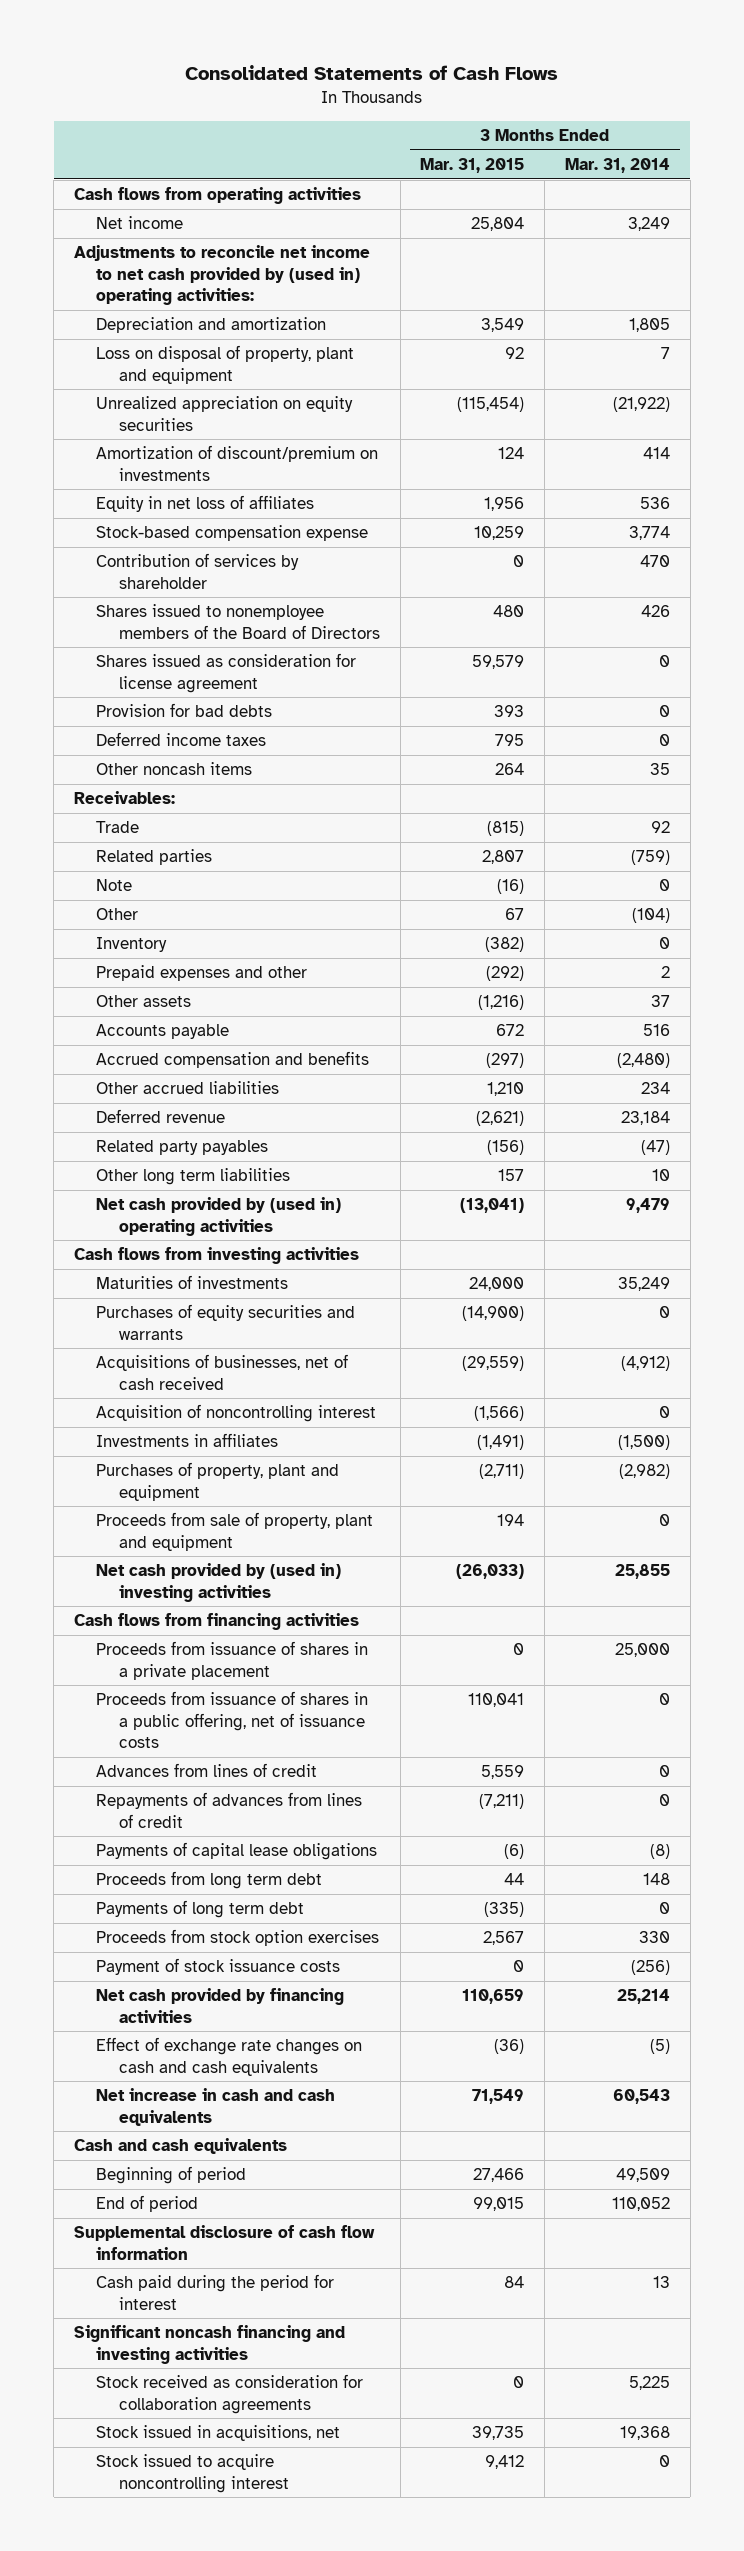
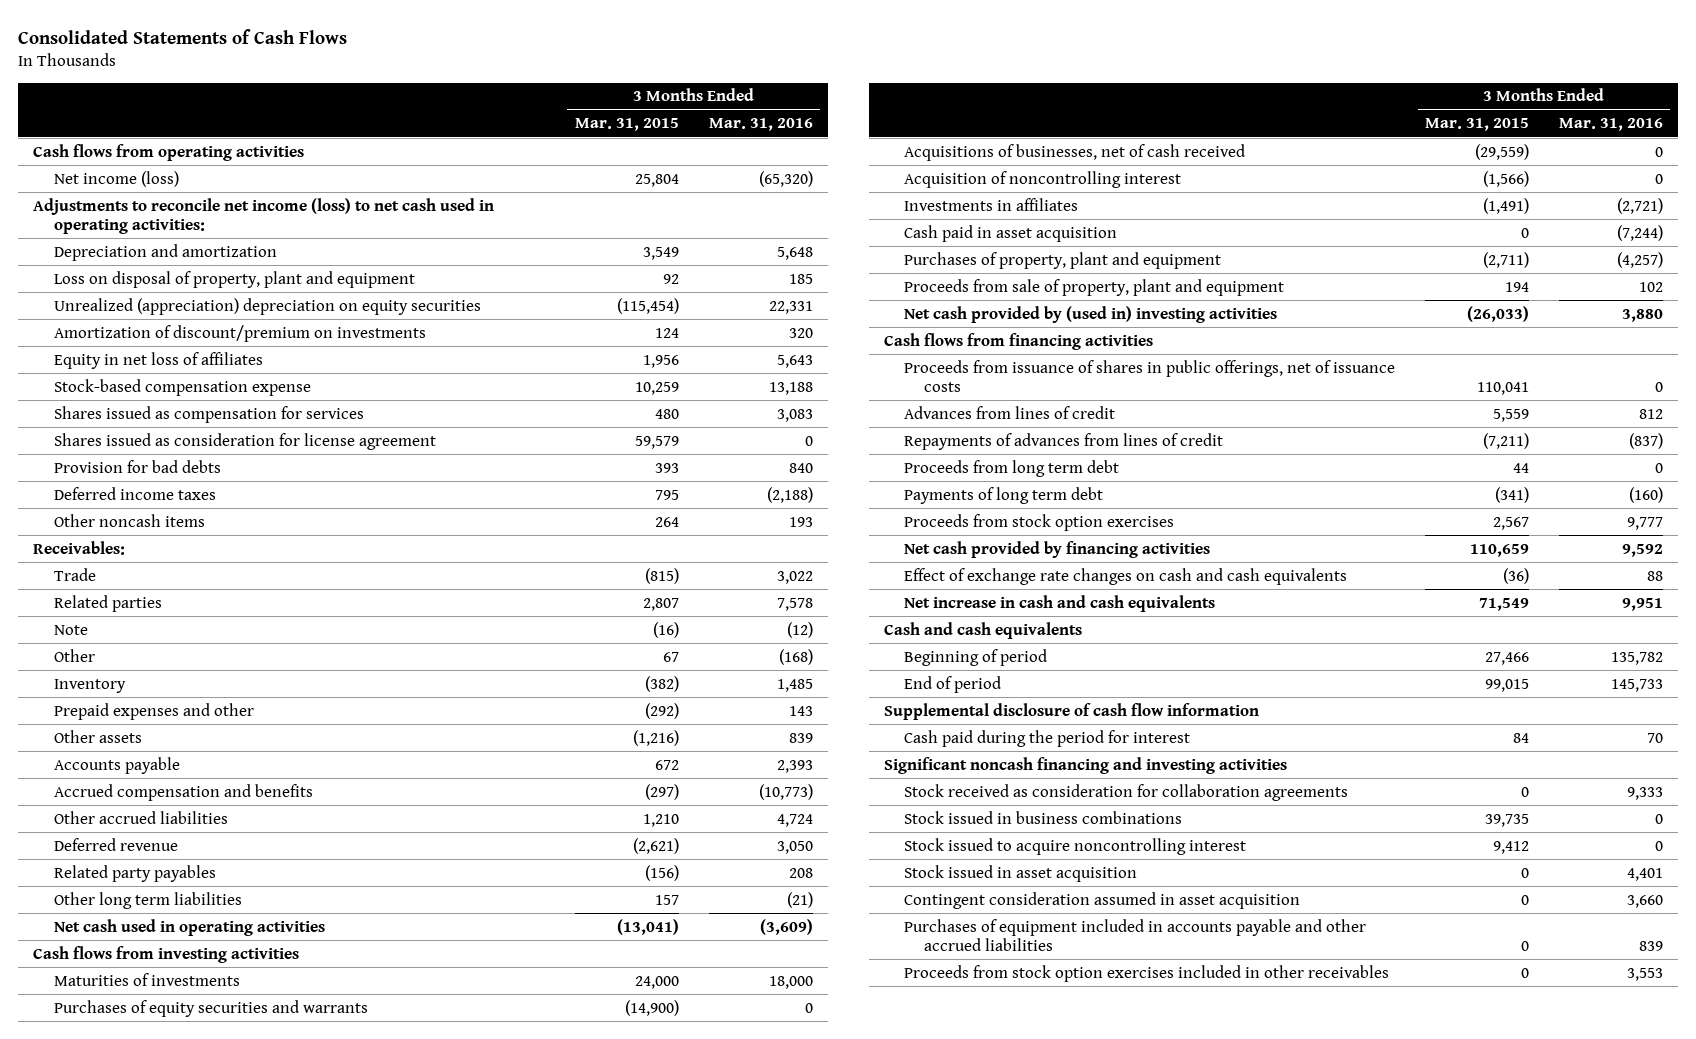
[564,158,670,174] Mar. 31, 2014 -> none
none -> [708,118,813,132] Mar. 31, 2016
[96,216,184,230] Net income -> [53,170,179,187] Net income (loss)
[73,245,370,305] Adjustments to reconcile net income to net cash provided by (used in) operating activities: -> [33,197,495,234] Adjustments to reconcile net income (loss) to net cash used in operating activities:
[96,396,354,431] Unrealized appreciation on equity securities -> [53,297,481,315] Unrealized (appreciation) depreciation on equity securities
[96,553,300,589] Contribution of services by shareholder -> none
[96,604,380,639] Shares issued to nonemployee members of the Board of Directors -> none
none -> [53,405,364,423] Shares issued as compensation for services
[96,1197,342,1236] Net cash provided by (used in) operating activities -> [53,918,325,936] Net cash used in operating activities
none -> [904,224,1118,242] Cash paid in asset acquisition
[96,1641,369,1680] Proceeds from issuance of shares in a private placement -> none
[96,1691,369,1748] Proceeds from issuance of shares in a public offering, net of issuance costs -> [904,359,1396,392] Proceeds from issuance of shares in public offerings, net of issuance costs
[96,1842,378,1861] Payments of capital lease obligations -> none
[484,1902,525,1918] (335) -> [1495,486,1530,503] (341)
[96,1958,341,1976] Payment of stock issuance costs -> none
[96,2425,341,2442] Stock issued in acquisitions, net -> [904,810,1183,824] Stock issued in business combinations
none -> [904,864,1138,882] Stock issued in asset acquisition
none -> [904,891,1301,909] Contingent consideration assumed in asset acquisition
none -> [904,918,1367,951] Purchases of equipment included in accounts payable and other accrued liabilities
none -> [904,964,1390,982] Proceeds from stock option exercises included in other receivables

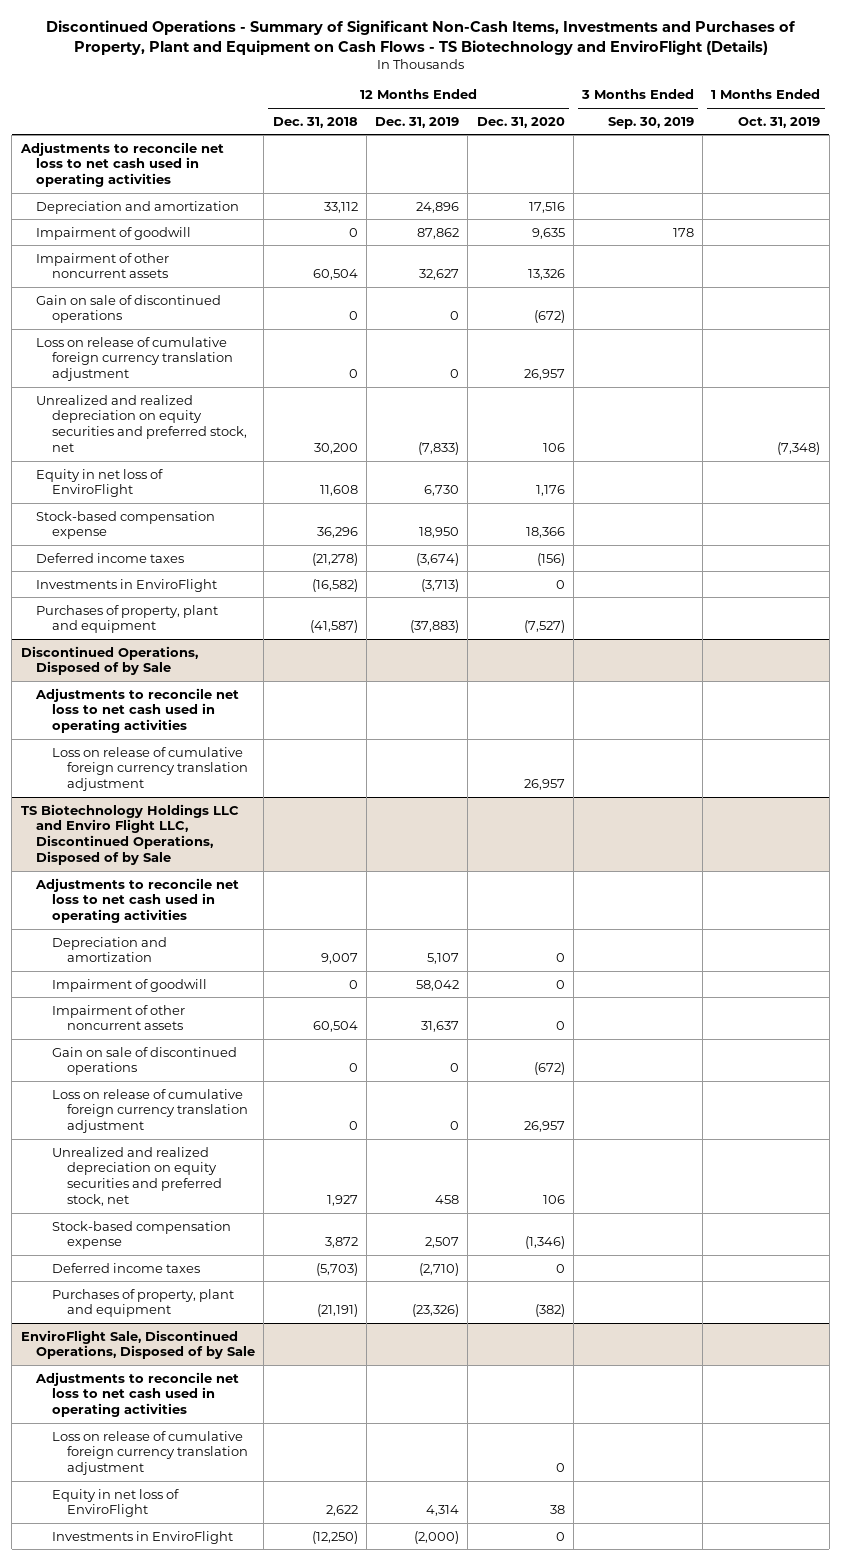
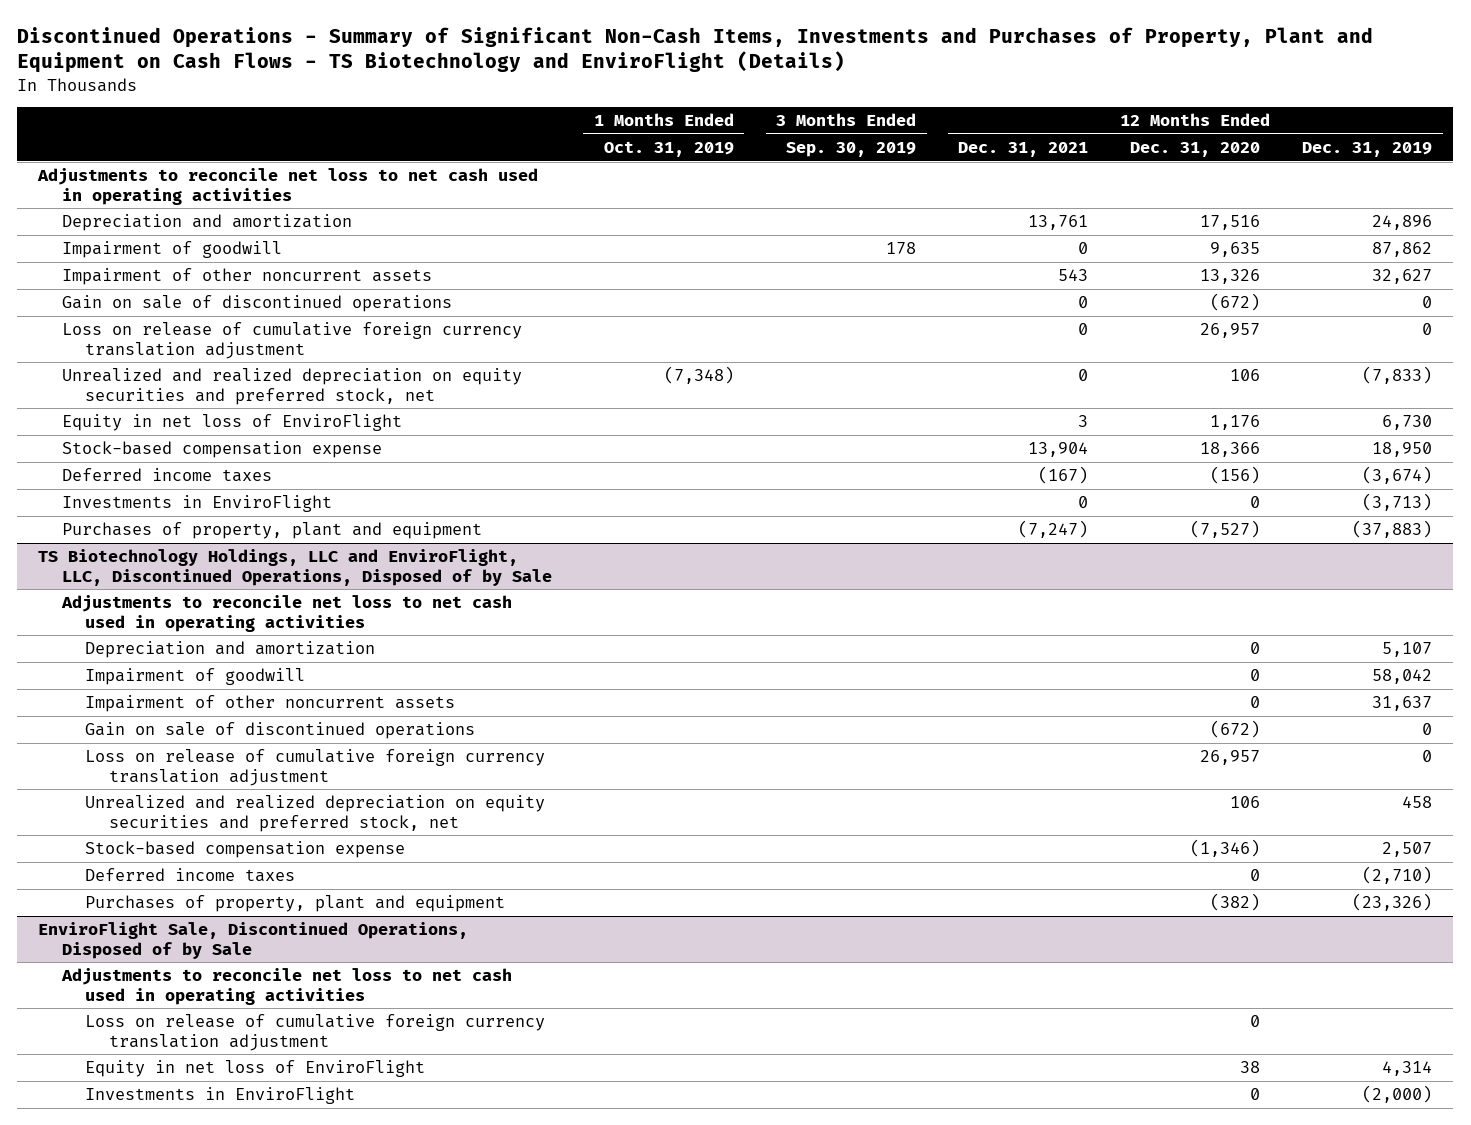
[272,116,358,128] Dec. 31, 2018 -> none
none -> [958,142,1089,158] Dec. 31, 2021
[20,645,198,676] Discontinued Operations, Disposed of by Sale -> none
[35,687,240,734] Adjustments to reconcile net loss to net cash used in operating activities -> none
[51,746,249,792] Loss on release of cumulative foreign currency translation adjustment -> none
[20,803,239,866] TS Biotechnology Holdings LLC and Enviro Flight LLC, Discontinued Operations, Disposed of by Sale -> [38,549,552,586] TS Biotechnology Holdings, LLC and EnviroFlight, LLC, Discontinued Operations, Disposed of by Sale

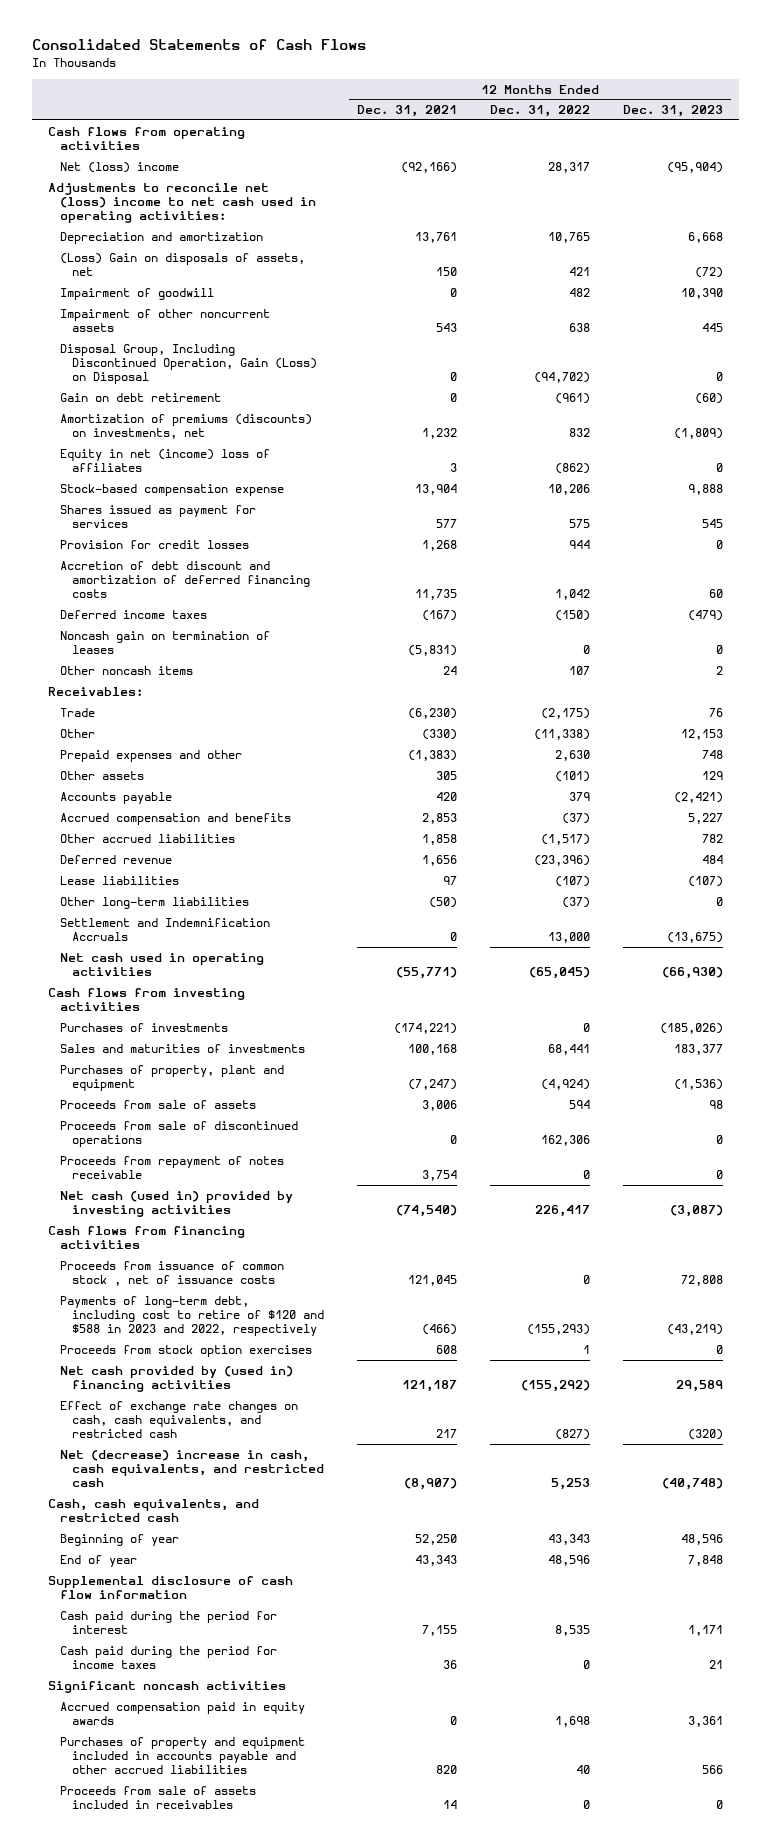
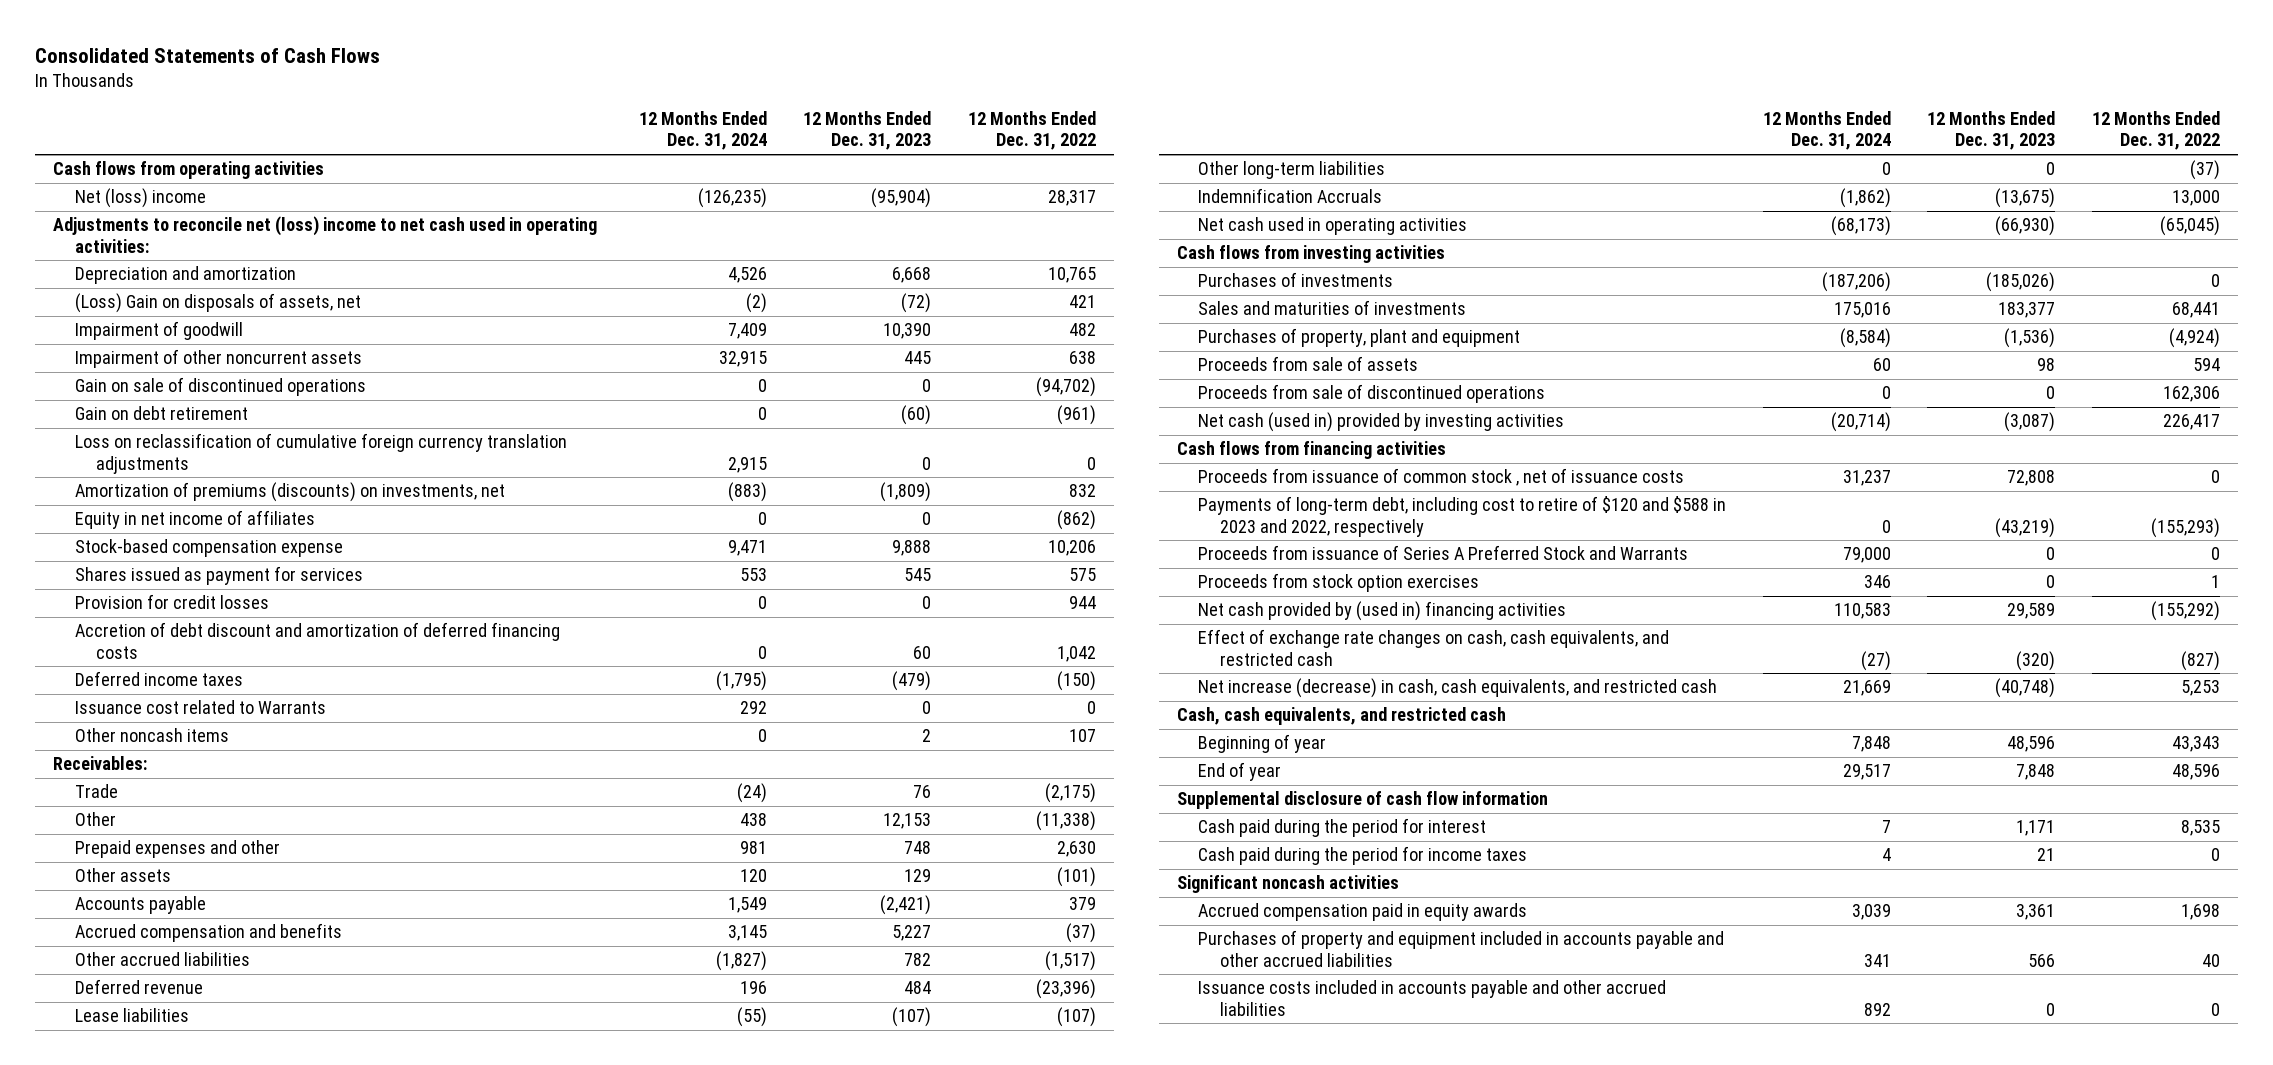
[357,105,458,118] Dec. 31, 2021 -> none
none -> [639,111,768,151] 12 Months Ended Dec. 31, 2024
[60,343,318,385] Disposal Group, Including Discontinued Operation, Gain (Loss) on Disposal -> [74,377,366,397] Gain on sale of discontinued operations
none -> [74,433,567,474] Loss on reclassification of cumulative foreign currency translation adjustments
[60,448,271,473] Equity in net (income) loss of affiliates -> [74,510,315,530] Equity in net income of affiliates
[60,630,271,655] Noncash gain on termination of leases -> none
none -> [74,700,326,715] Issuance cost related to Warrants
[60,917,271,942] Settlement and Indemnification Accruals -> [1198,188,1383,204] Indemnification Accruals
[60,1155,285,1180] Proceeds from repayment of notes receivable -> none
none -> [1198,545,1689,561] Proceeds from issuance of Series A Preferred Stock and Warrants
[60,1449,325,1488] Net (decrease) increase in cash, cash equivalents, and restricted cash -> [1198,678,1718,699] Net increase (decrease) in cash, cash equivalents, and restricted cash
[60,1785,257,1810] Proceeds from sale of assets included in receivables -> none
none -> [1198,980,1667,1016] Issuance costs included in accounts payable and other accrued liabilities

